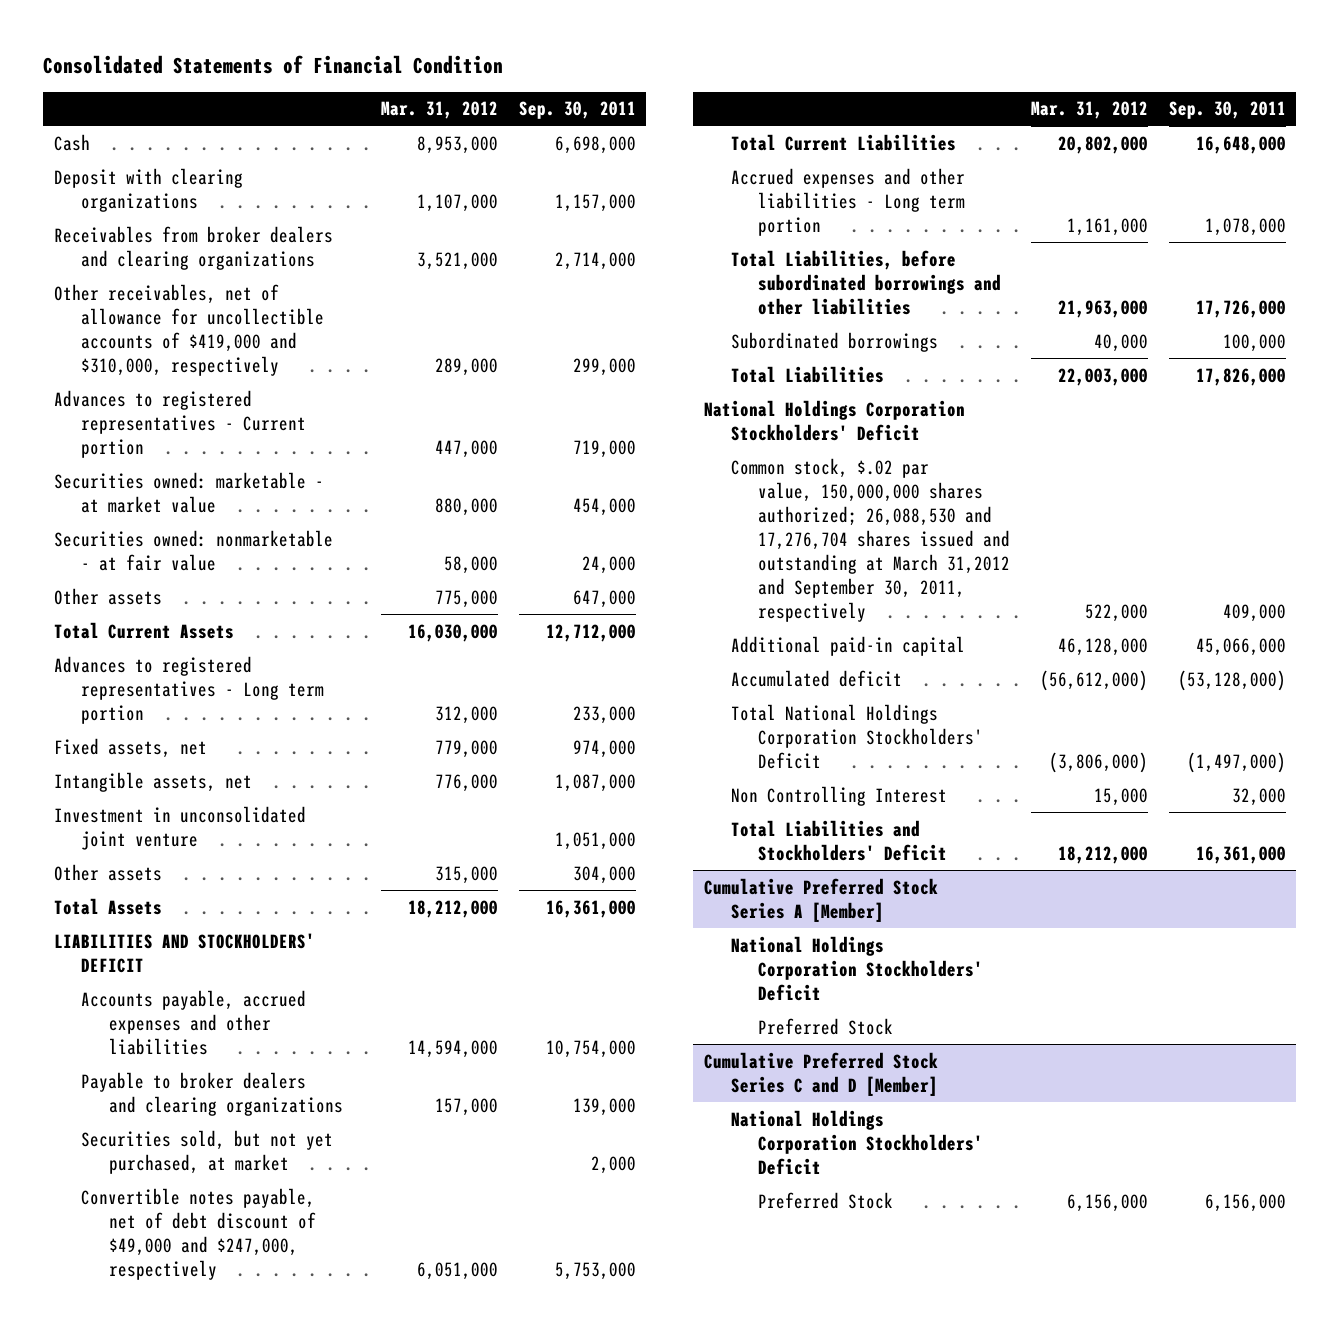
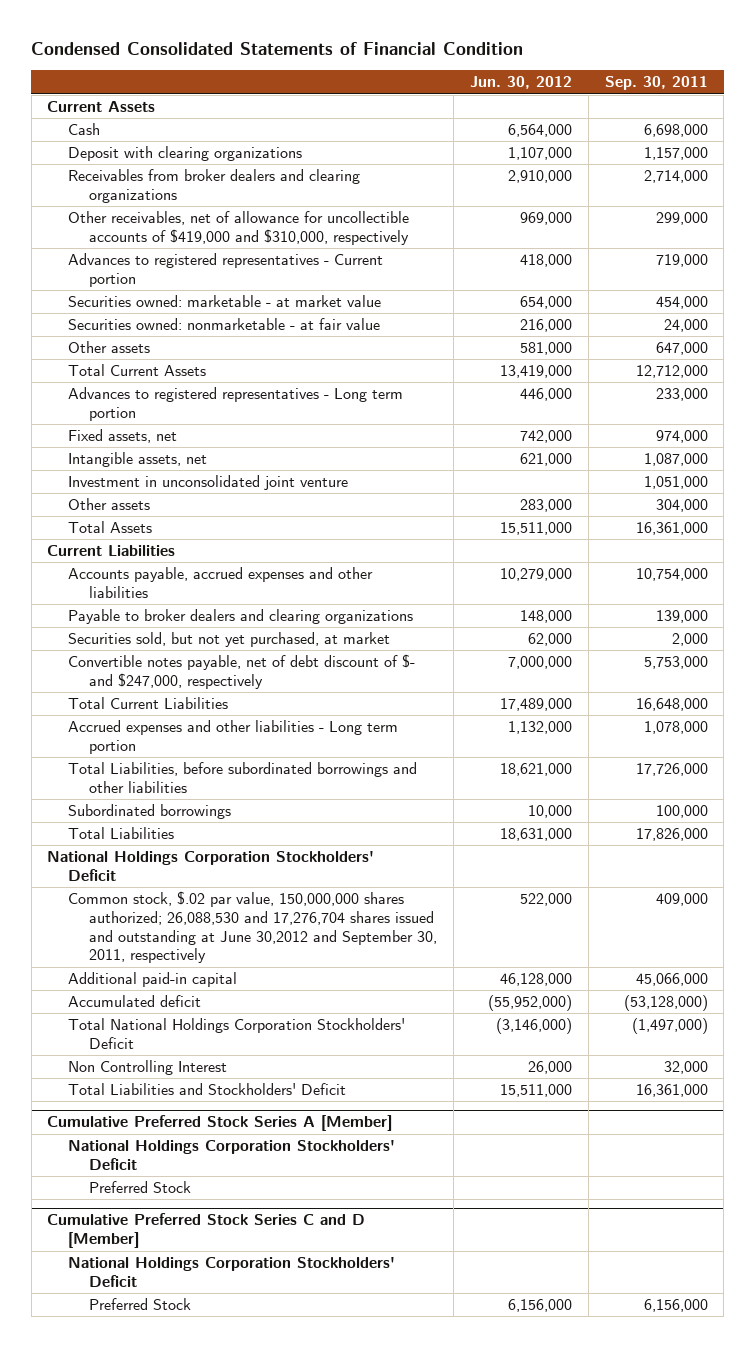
[43,54,504,74] Consolidated Statements of Financial Condition -> [31,41,524,55] Condensed Consolidated Statements of Financial Condition
[381,101,499,120] Mar. 31, 2012 -> none
none -> [469,76,572,90] Jun. 30, 2012
none -> [47,101,156,113] Current Assets
[53,932,315,973] LIABILITIES AND STOCKHOLDERS' DEFICIT -> none
none -> [47,545,176,557] Current Liabilities
[81,1187,316,1280] Convertible notes payable, net of debt discount of $49,000 and $247,000, respectively -> [68,654,416,689] Convertible notes payable, net of debt discount of $- and $247,000, respectively
[731,457,1011,622] Common stock, $.02 par value, 150,000,000 shares authorized; 26,088,530 and 17,276,704 shares issued and outstanding at March 31,2012 and September 30, 2011, respectively -> [68,891,438,964] Common stock, $.02 par value, 150,000,000 shares authorized; 26,088,530 and 17,276,704 shares issued and outstanding at June 30,2012 and September 30, 2011, respectively

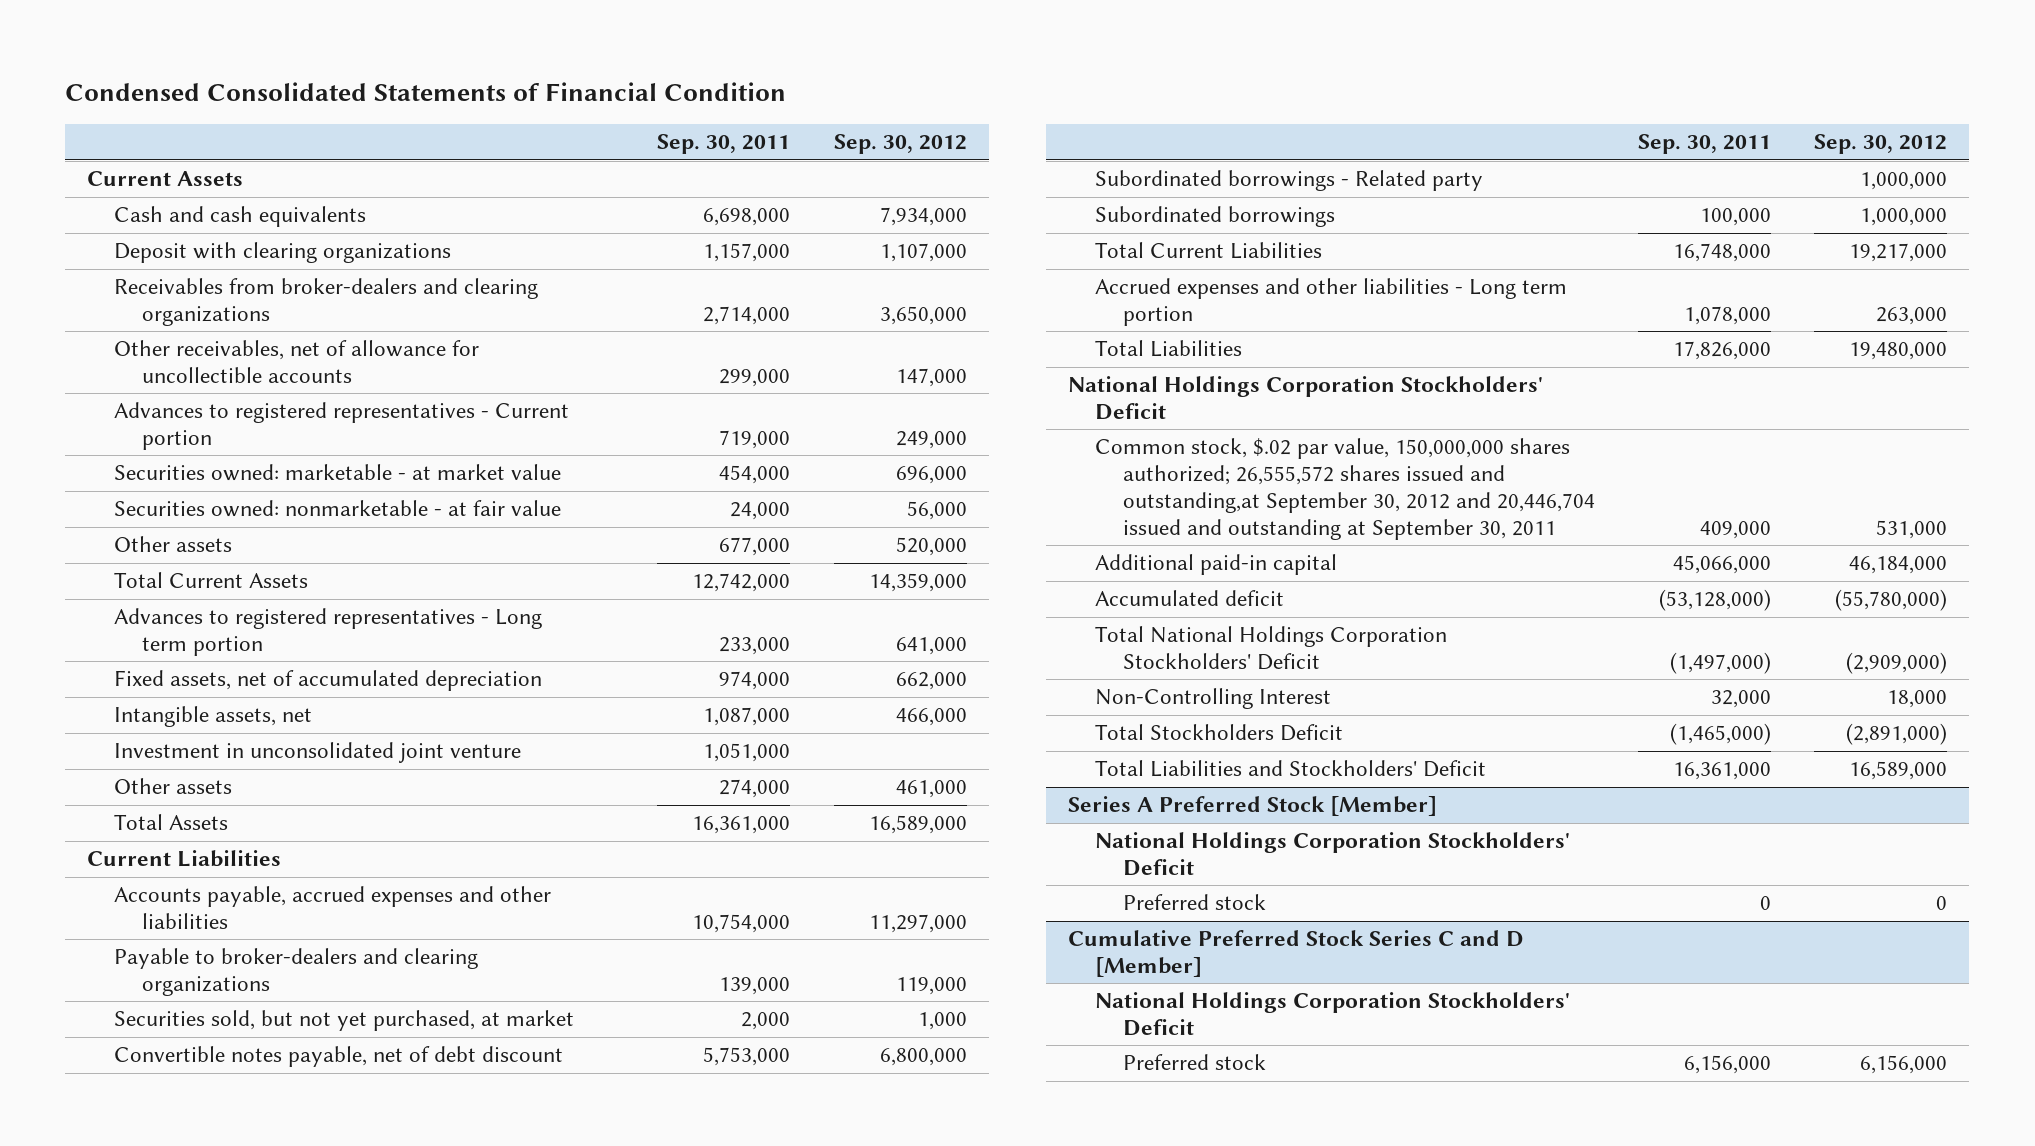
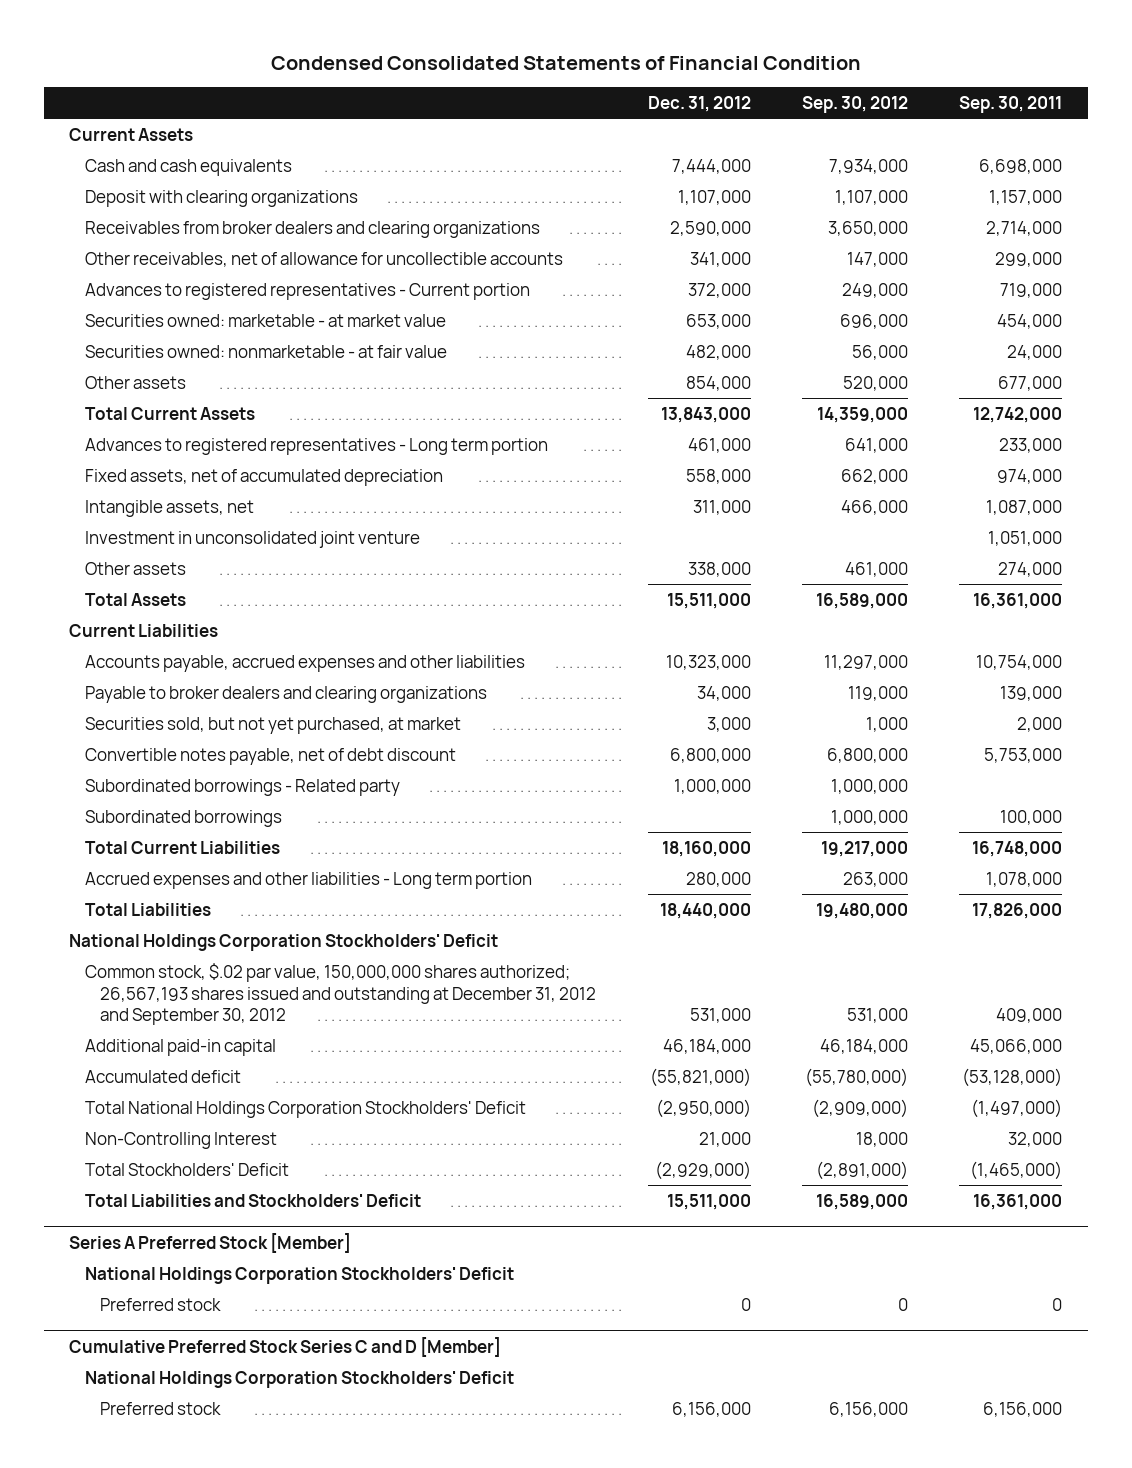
none -> [647,96,751,113] Dec. 31, 2012
[114,278,539,327] Receivables from broker-dealers and clearing organizations -> [84,220,540,238] Receivables from broker dealers and clearing organizations
[114,948,479,997] Payable to broker-dealers and clearing organizations -> [84,685,487,703] Payable to broker dealers and clearing organizations
[1095,438,1595,540] Common stock, $.02 par value, 150,000,000 shares authorized; 26,555,572 shares issued and outstanding,at September 30, 2012 and 20,446,704 issued and outstanding at September 30, 2011 -> [84,962,597,1026] Common stock, $.02 par value, 150,000,000 shares authorized; 26,567,193 shares issued and outstanding at December 31, 2012 and September 30, 2012
[1095,724,1344,742] Total Stockholders Deficit -> [84,1162,289,1176] Total Stockholders' Deficit

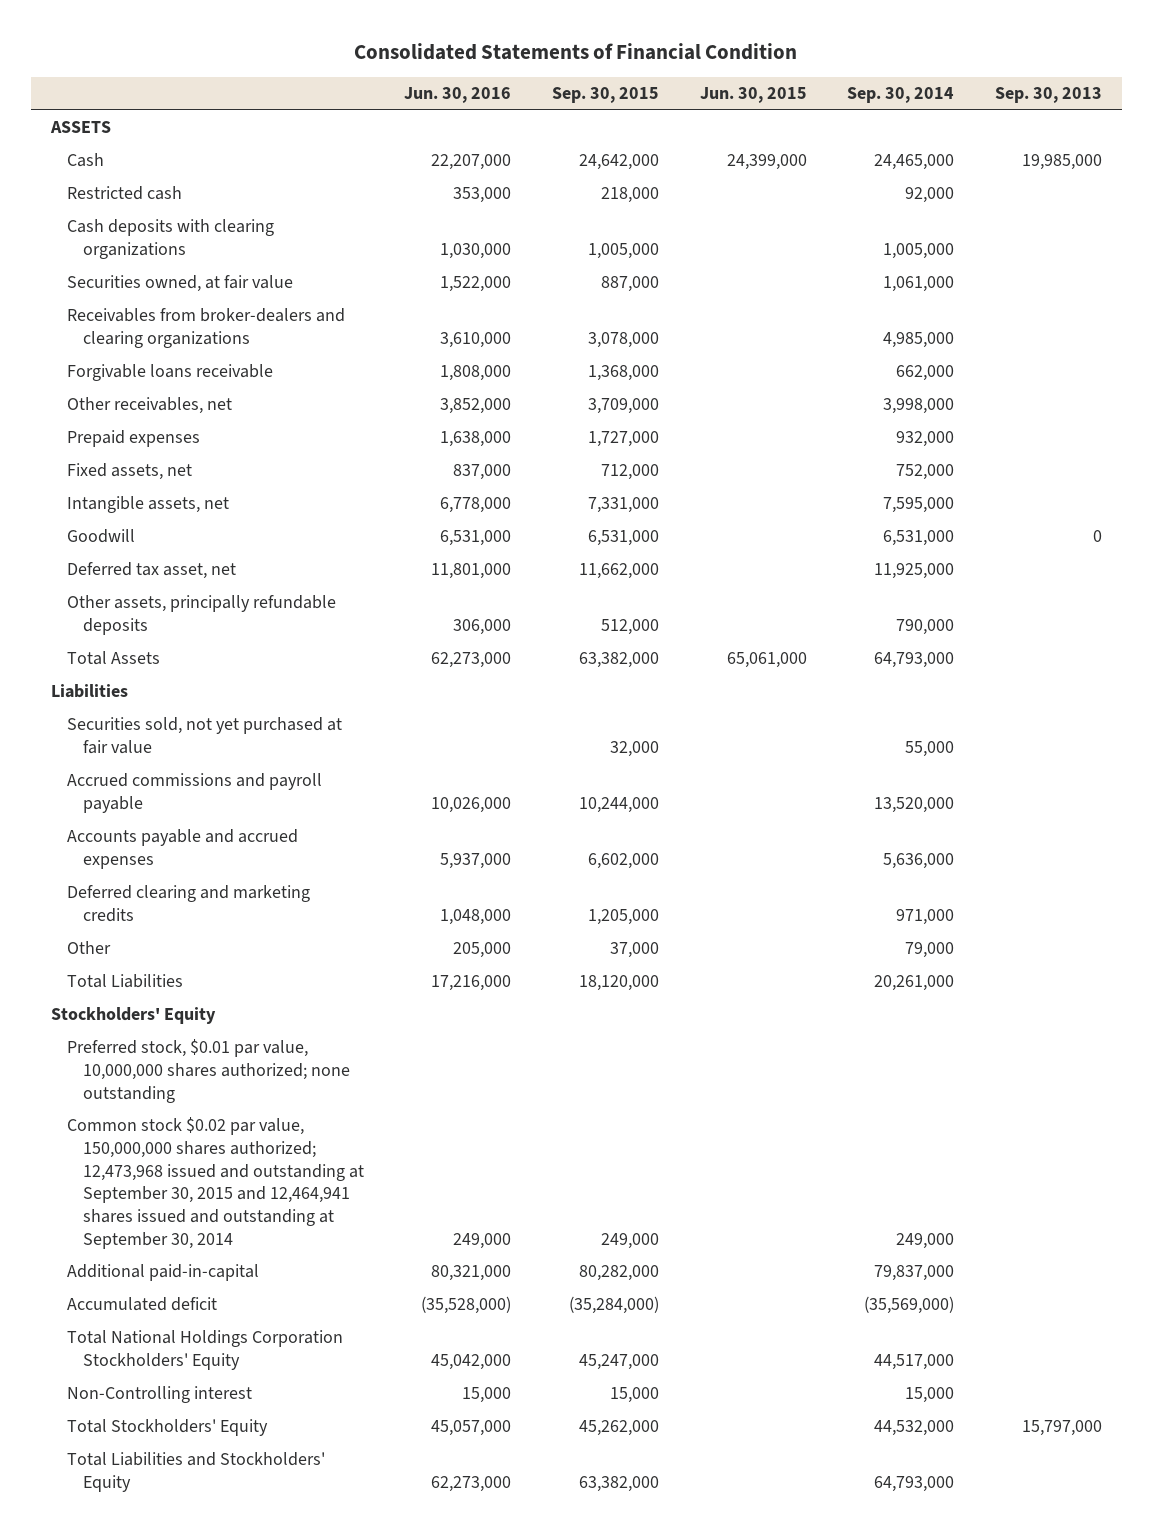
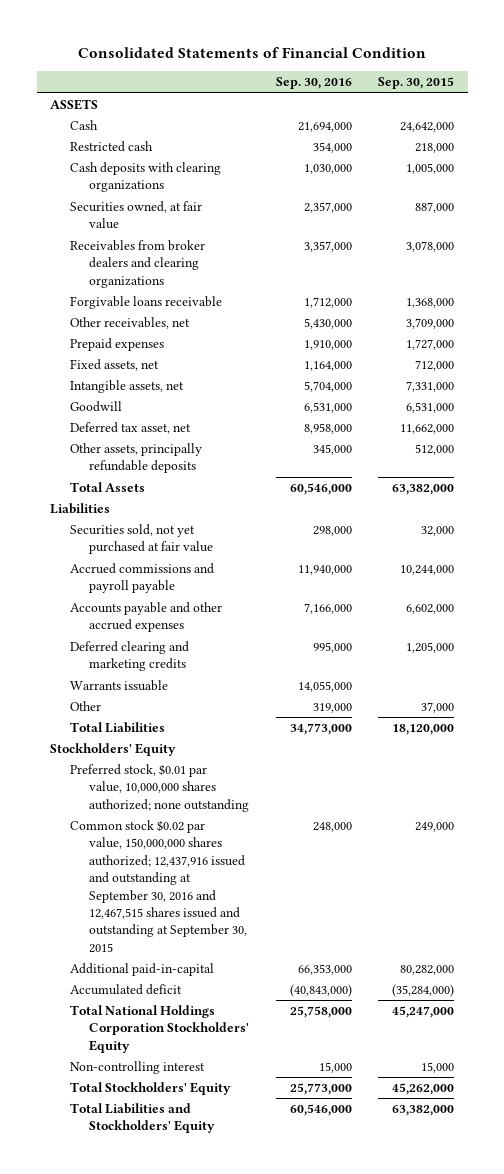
[404,87,512,104] Jun. 30, 2016 -> none
[699,87,807,104] Jun. 30, 2015 -> none
[847,87,955,104] Sep. 30, 2014 -> none
[994,87,1102,104] Sep. 30, 2013 -> none
none -> [275,77,352,90] Sep. 30, 2016
[66,308,345,349] Receivables from broker-dealers and clearing organizations -> [69,240,205,288] Receivables from broker dealers and clearing organizations
[66,829,298,870] Accounts payable and accrued expenses -> [69,602,222,633] Accounts payable and other accrued expenses
none -> [69,680,168,692] Warrants issuable
[66,1117,364,1249] Common stock $0.02 par value, 150,000,000 shares authorized; 12,473,968 issued and outstanding at September 30, 2015 and 12,464,941 shares issued and outstanding at September 30, 2014 -> [69,820,248,953] Common stock $0.02 par value, 150,000,000 shares authorized; 12,437,916 issued and outstanding at September 30, 2016 and 12,467,515 shares issued and outstanding at September 30, 2015
[66,1386,252,1404] Non-Controlling interest -> [69,1061,205,1075] Non-controlling interest

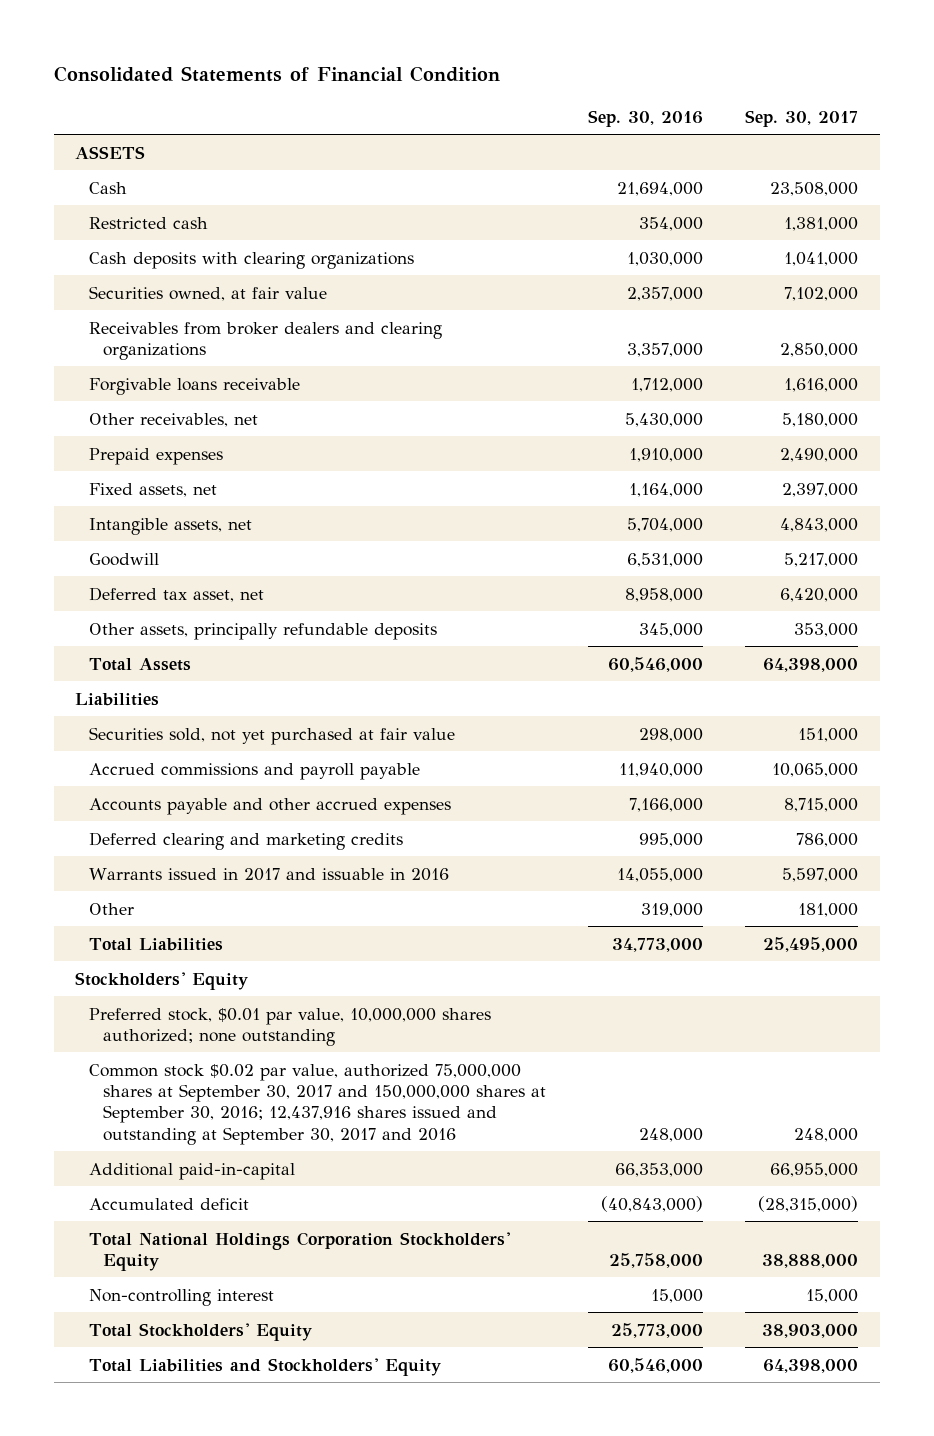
[378,77,455,90] Sep. 30, 2015 -> none
none -> [745,109,859,127] Sep. 30, 2017
[69,680,168,692] Warrants issuable -> [88,867,449,881] Warrants issued in 2017 and issuable in 2016
[69,820,248,953] Common stock $0.02 par value, 150,000,000 shares authorized; 12,437,916 issued and outstanding at September 30, 2016 and 12,467,515 shares issued and outstanding at September 30, 2015 -> [88,1063,546,1145] Common stock $0.02 par value, authorized 75,000,000 shares at September 30, 2017 and 150,000,000 shares at September 30, 2016; 12,437,916 shares issued and outstanding at September 30, 2017 and 2016

